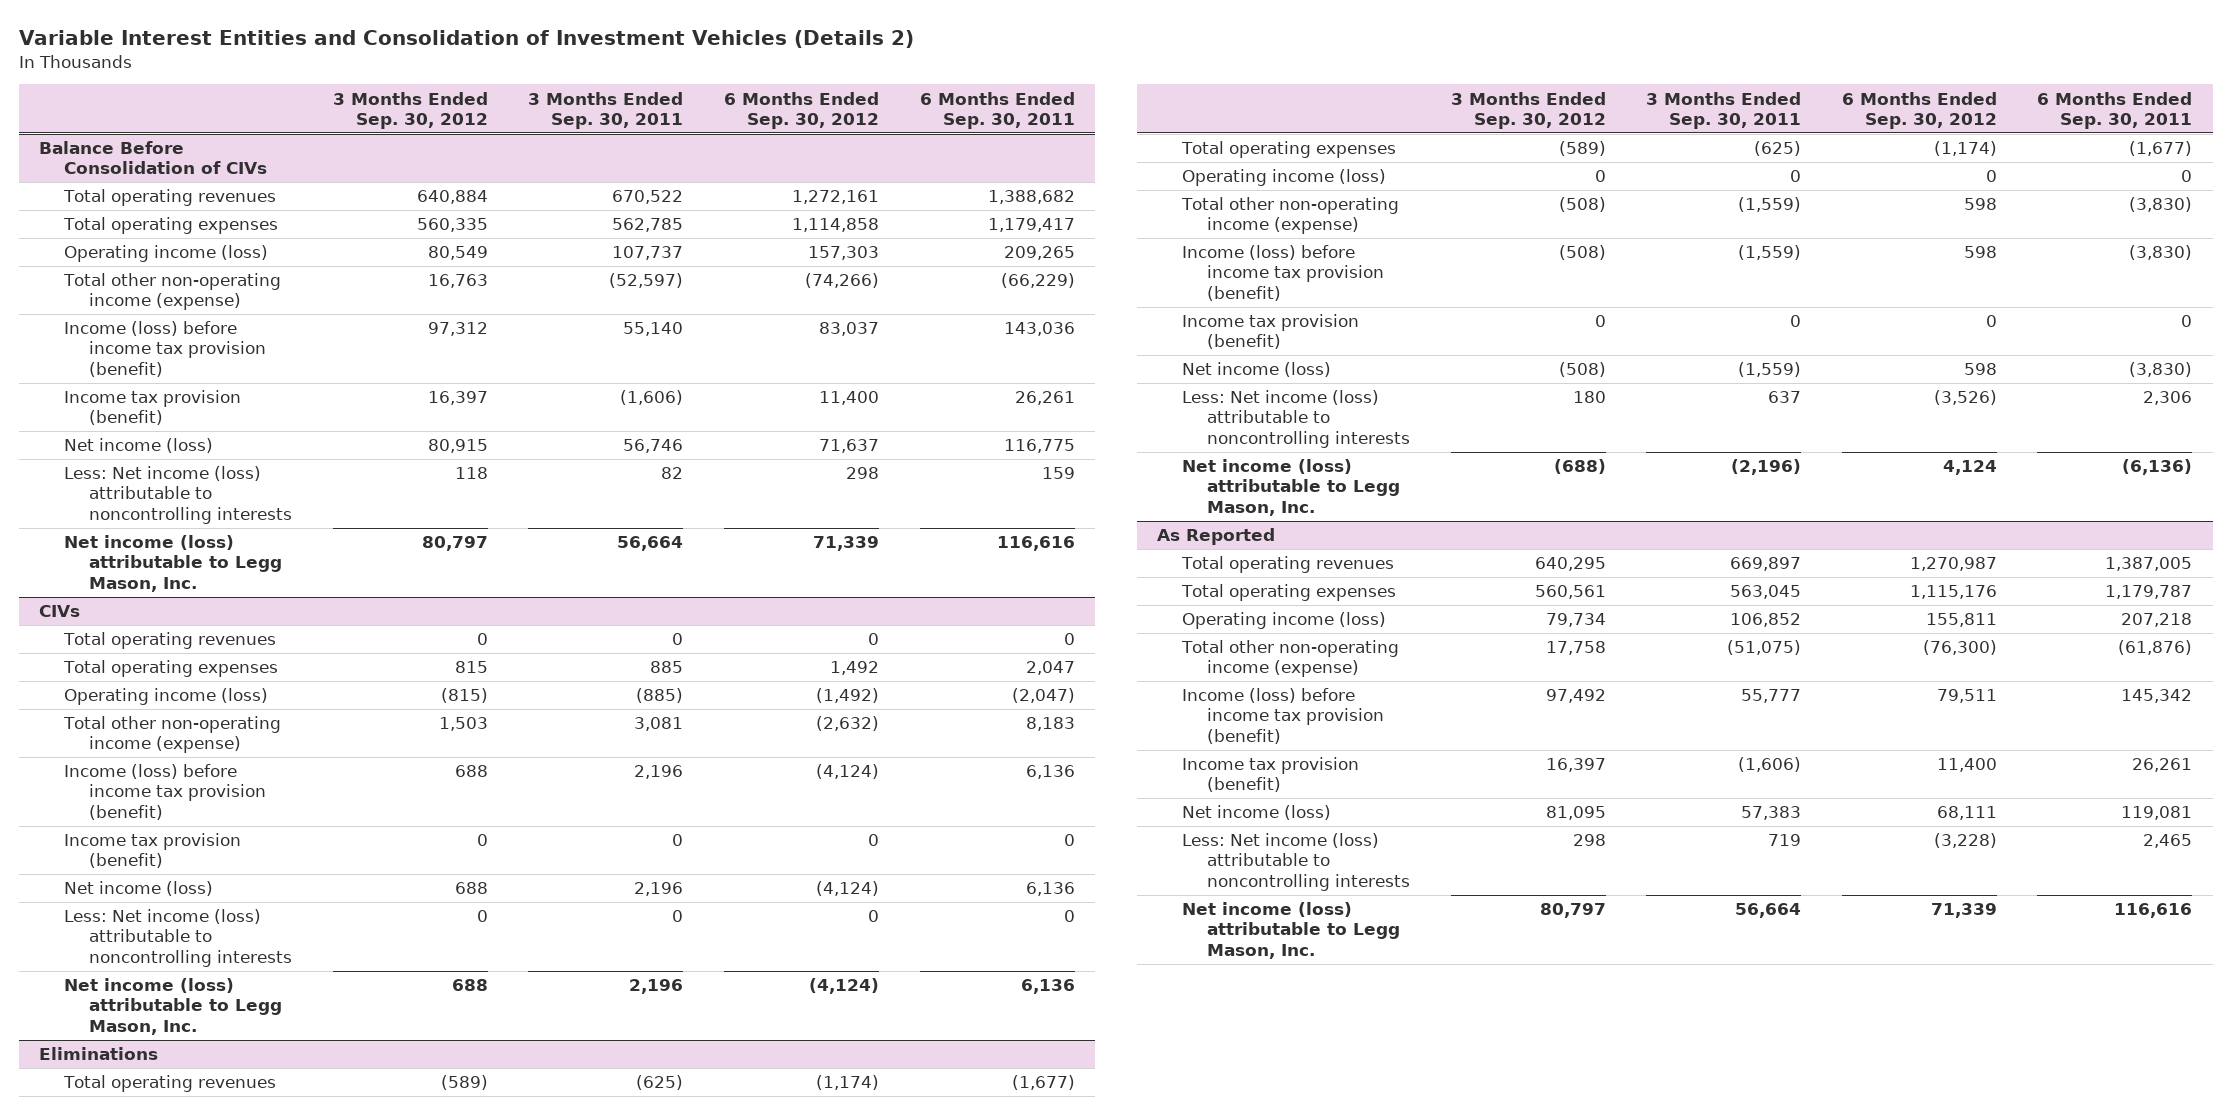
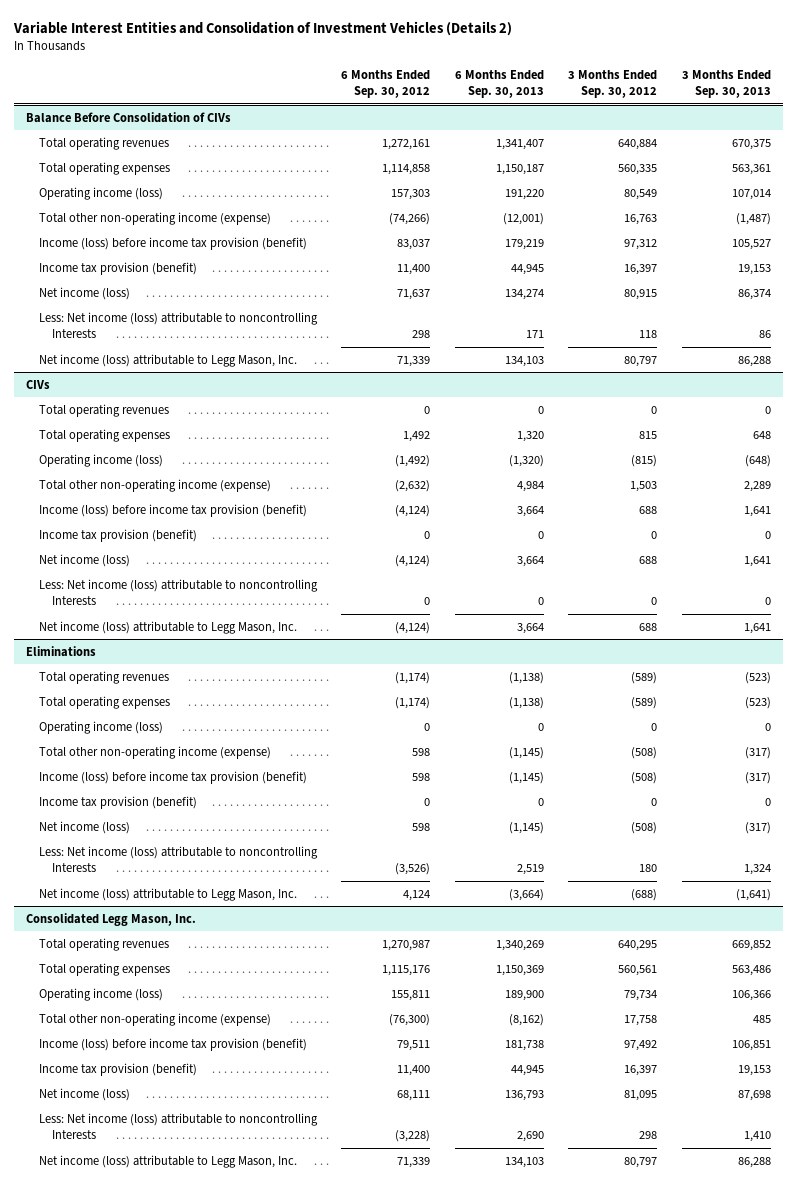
[528,91,684,129] 3 Months Ended Sep. 30, 2011 -> none
[919,91,1075,129] 6 Months Ended Sep. 30, 2011 -> none
none -> [454,70,544,99] 6 Months Ended Sep. 30, 2013
none -> [681,70,771,99] 3 Months Ended Sep. 30, 2013
[64,466,293,524] Less: Net income (loss) attributable to noncontrolling interests -> [38,311,318,339] Less: Net income (loss) attributable to noncontrolling Interests
[64,909,293,967] Less: Net income (loss) attributable to noncontrolling interests -> [38,578,318,606] Less: Net income (loss) attributable to noncontrolling Interests
[1182,390,1410,448] Less: Net income (loss) attributable to noncontrolling interests -> [38,845,318,873] Less: Net income (loss) attributable to noncontrolling Interests
[1157,528,1276,546] As Reported -> none
none -> [25,912,196,926] Consolidated Legg Mason, Inc.
[1182,833,1410,891] Less: Net income (loss) attributable to noncontrolling interests -> [38,1112,318,1140] Less: Net income (loss) attributable to noncontrolling Interests

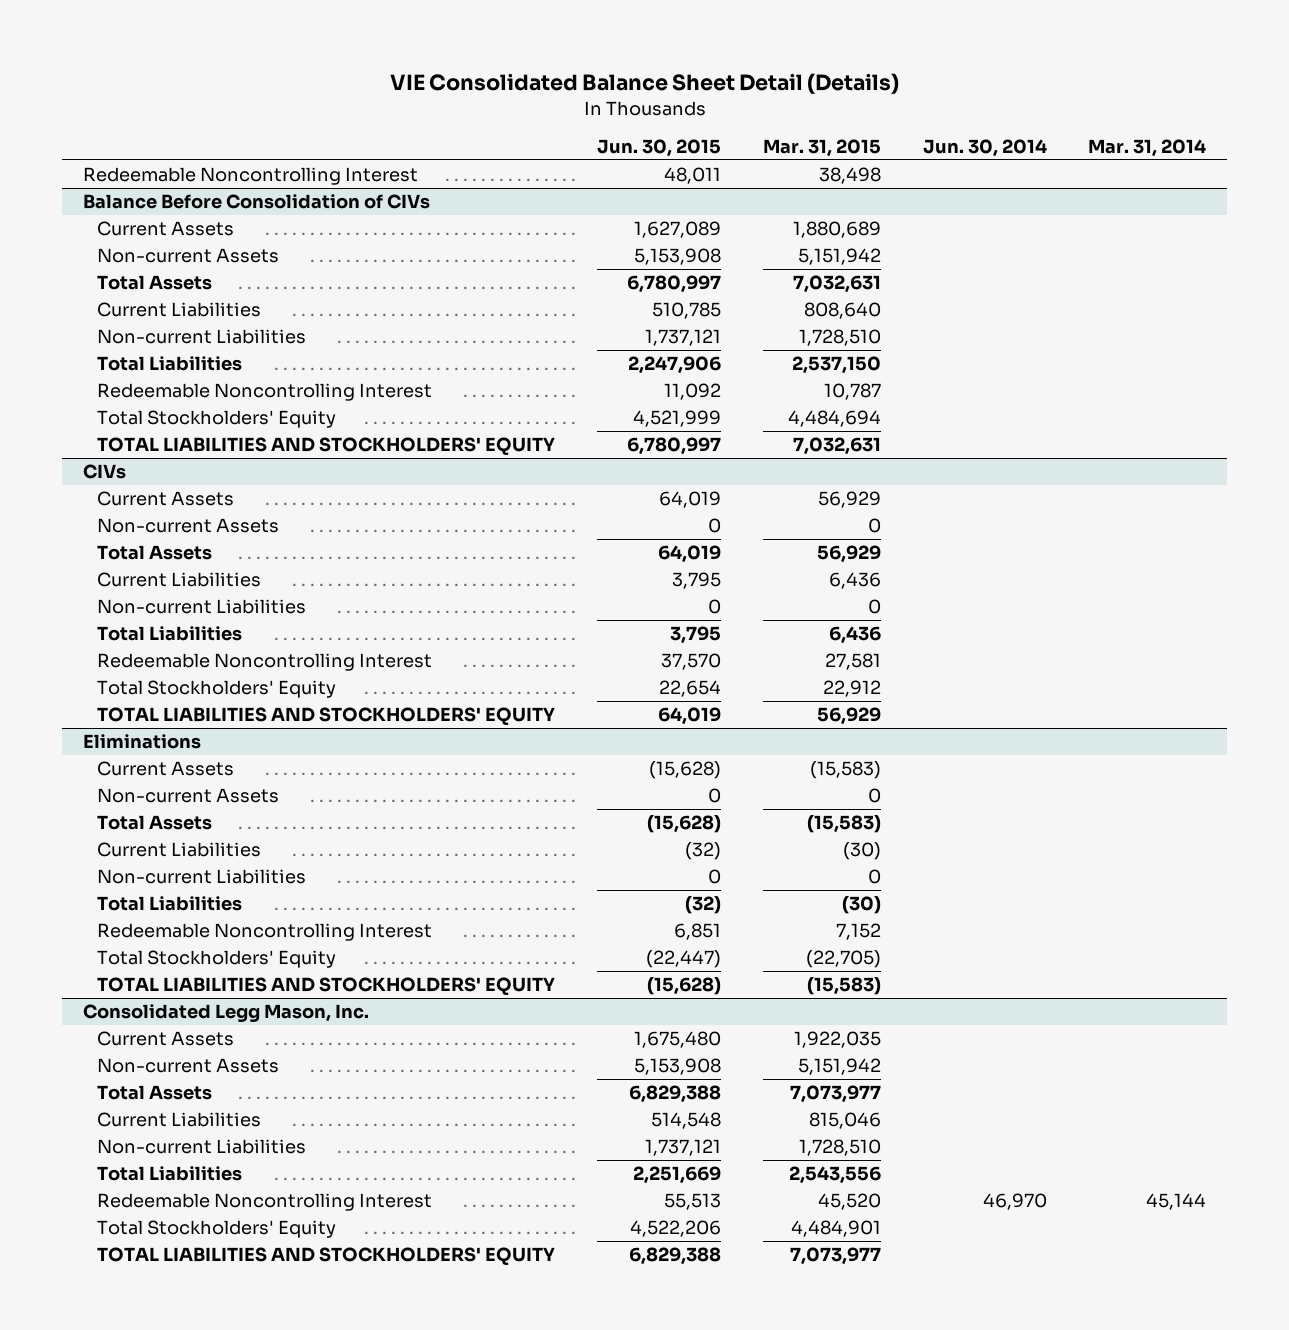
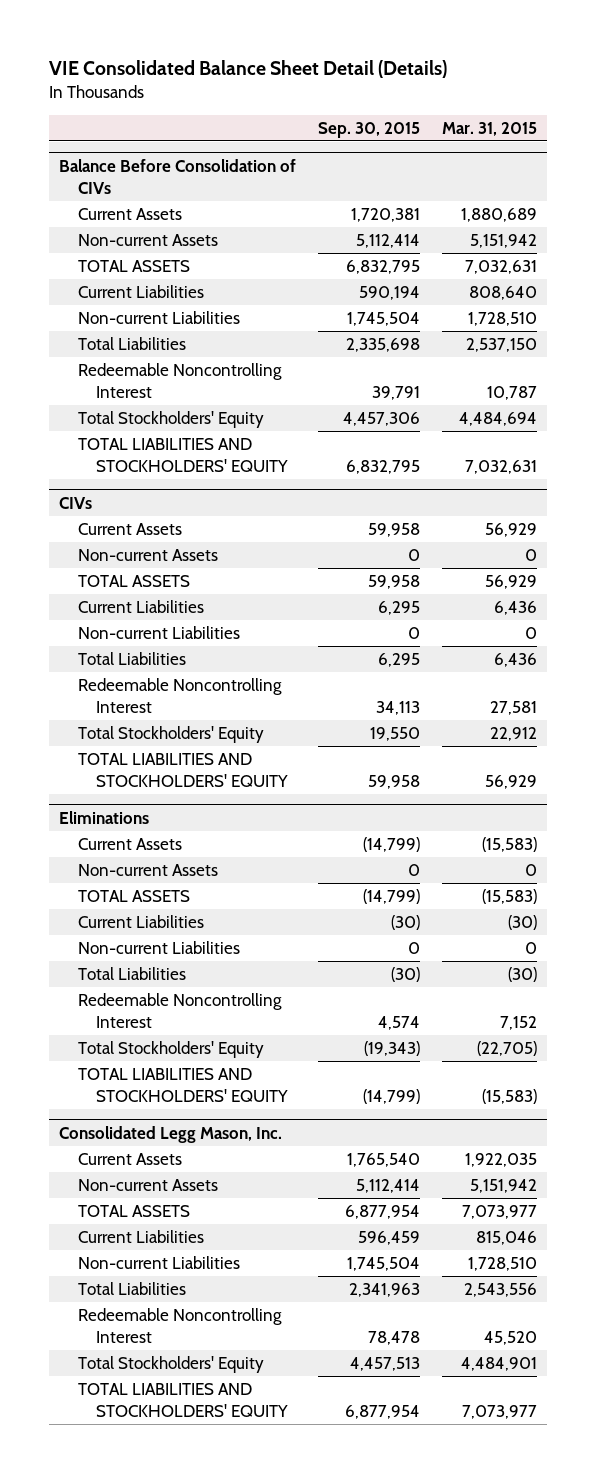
[597,138,722,157] Jun. 30, 2015 -> none
[922,138,1047,157] Jun. 30, 2014 -> none
[1088,138,1207,157] Mar. 31, 2014 -> none
none -> [317,121,420,138] Sep. 30, 2015
[82,167,418,186] Redeemable Noncontrolling Interest -> none
[97,275,213,291] Total Assets -> [77,260,190,273] TOTAL ASSETS
[97,545,213,561] Total Assets -> [77,575,190,588] TOTAL ASSETS
[97,815,213,831] Total Assets -> [77,890,190,903] TOTAL ASSETS
[97,1085,213,1101] Total Assets -> [77,1205,190,1218] TOTAL ASSETS

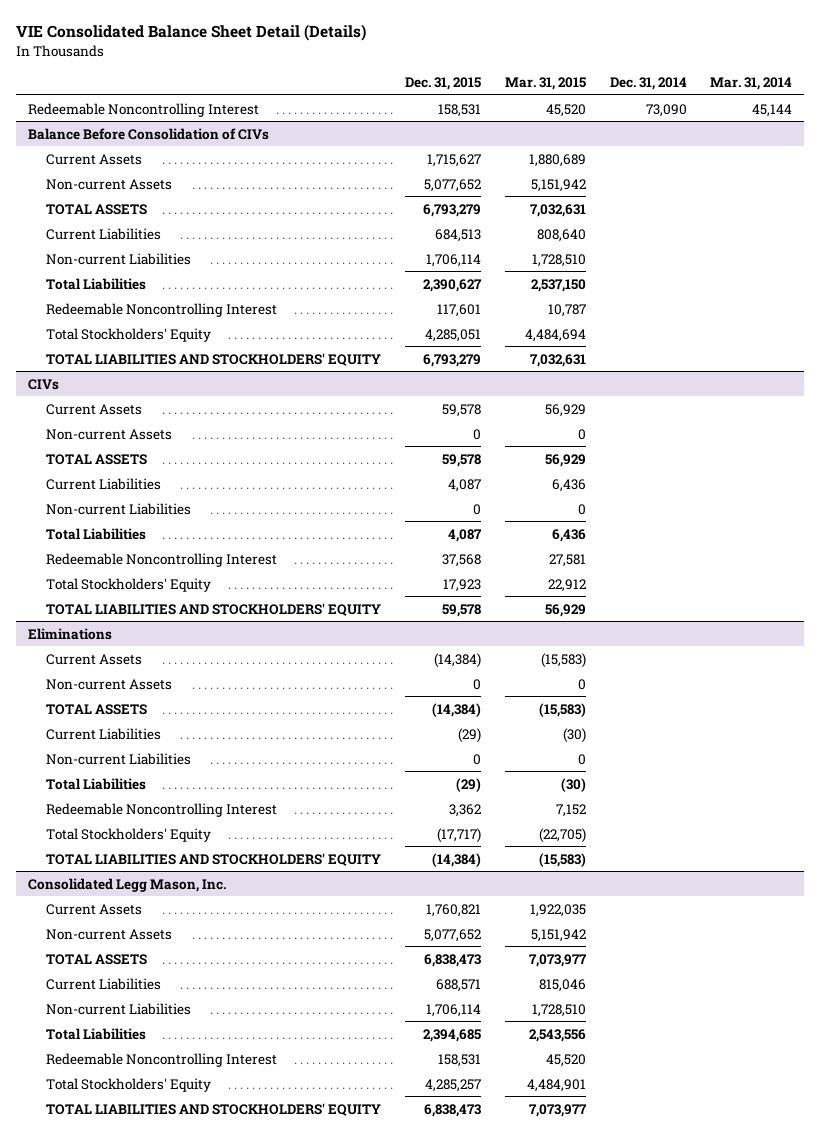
[317,121,420,138] Sep. 30, 2015 -> none
none -> [405,76,482,90] Dec. 31, 2015
none -> [609,76,687,90] Dec. 31, 2014
none -> [710,76,793,90] Mar. 31, 2014
none -> [28,102,260,117] Redeemable Noncontrolling Interest

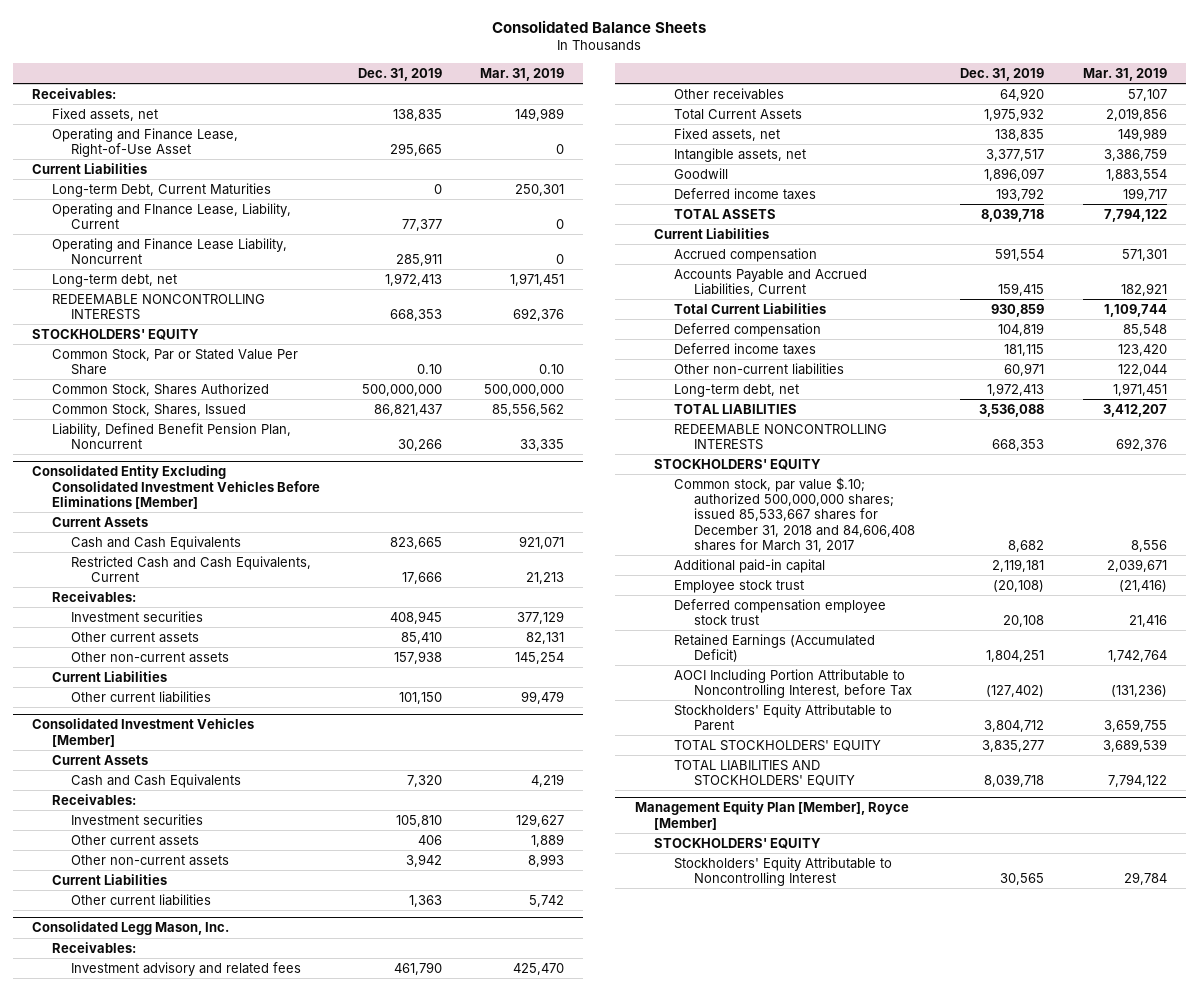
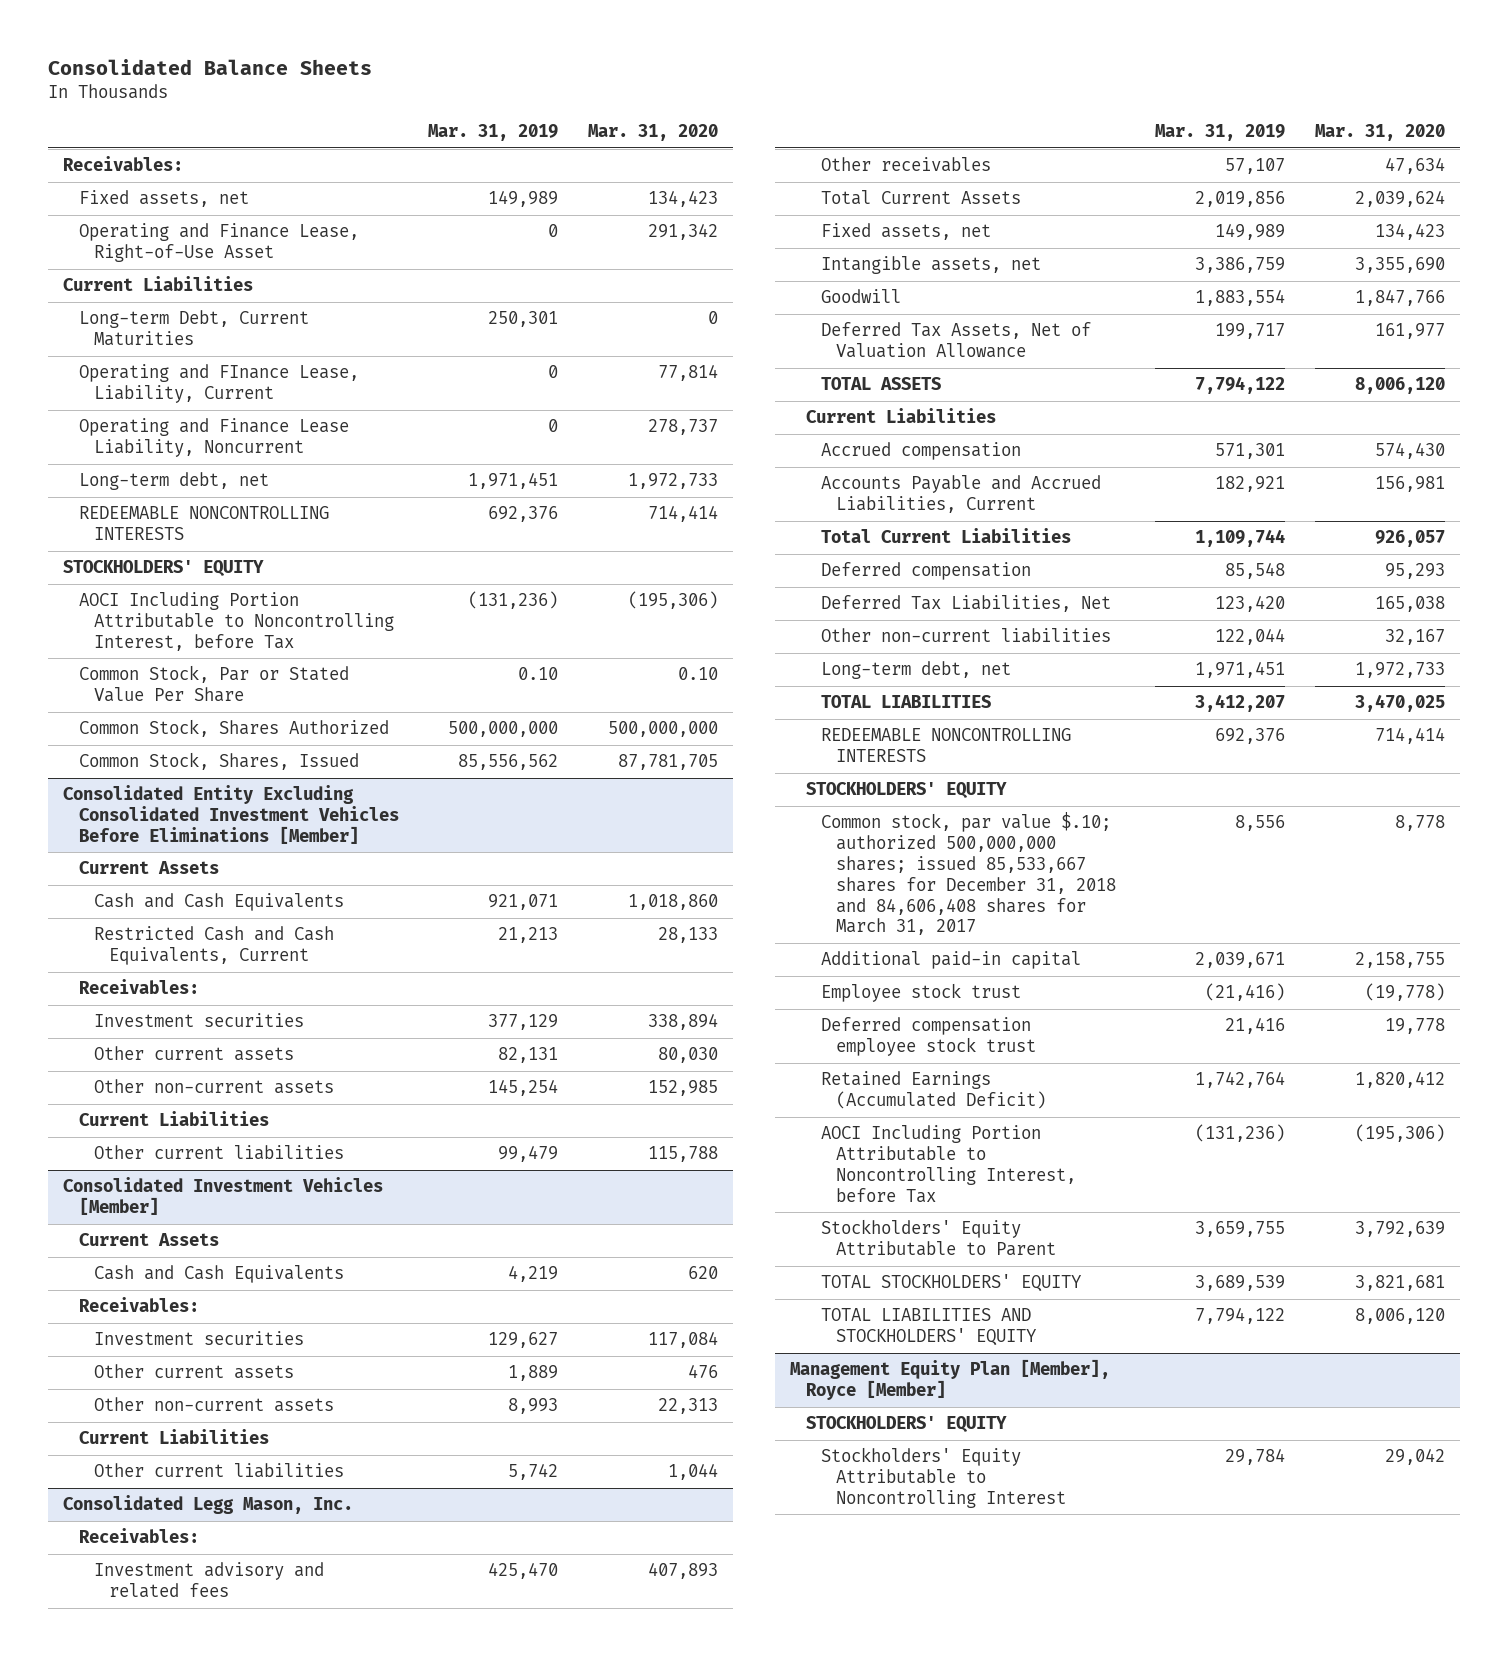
[357,67,442,81] Dec. 31, 2019 -> none
none -> [587,124,718,142] Mar. 31, 2020
none -> [78,592,395,651] AOCI Including Portion Attributable to Noncontrolling Interest, before Tax
[51,422,291,449] Liability, Defined Benefit Pension Plan, Noncurrent -> none
[674,187,817,200] Deferred income taxes -> [820,322,1091,359] Deferred Tax Assets, Net of Valuation Allowance
[674,342,817,355] Deferred income taxes -> [820,595,1111,613] Deferred Tax Liabilities, Net

